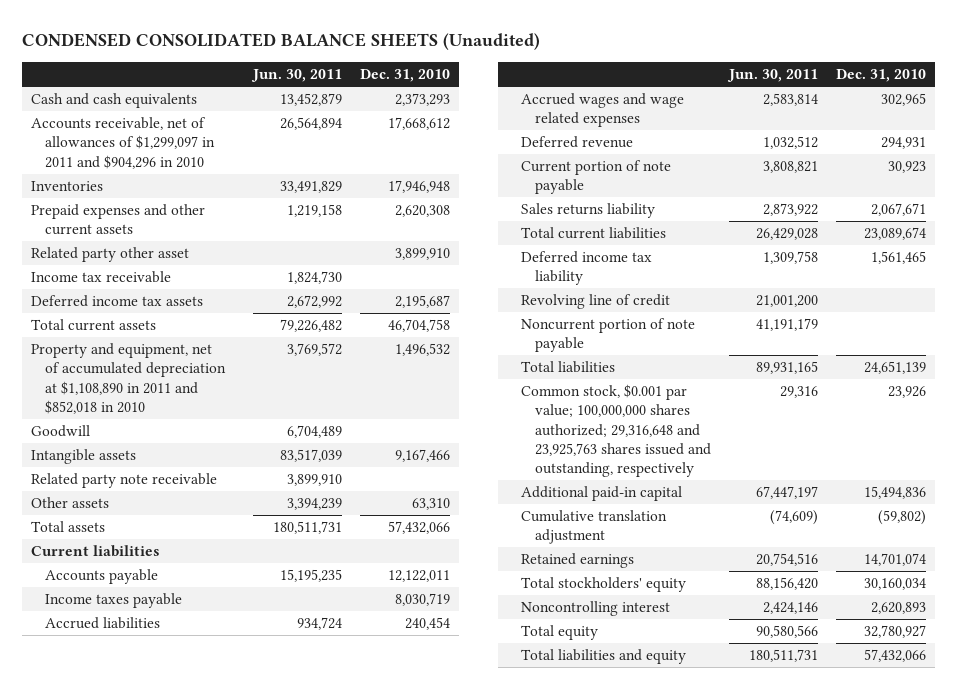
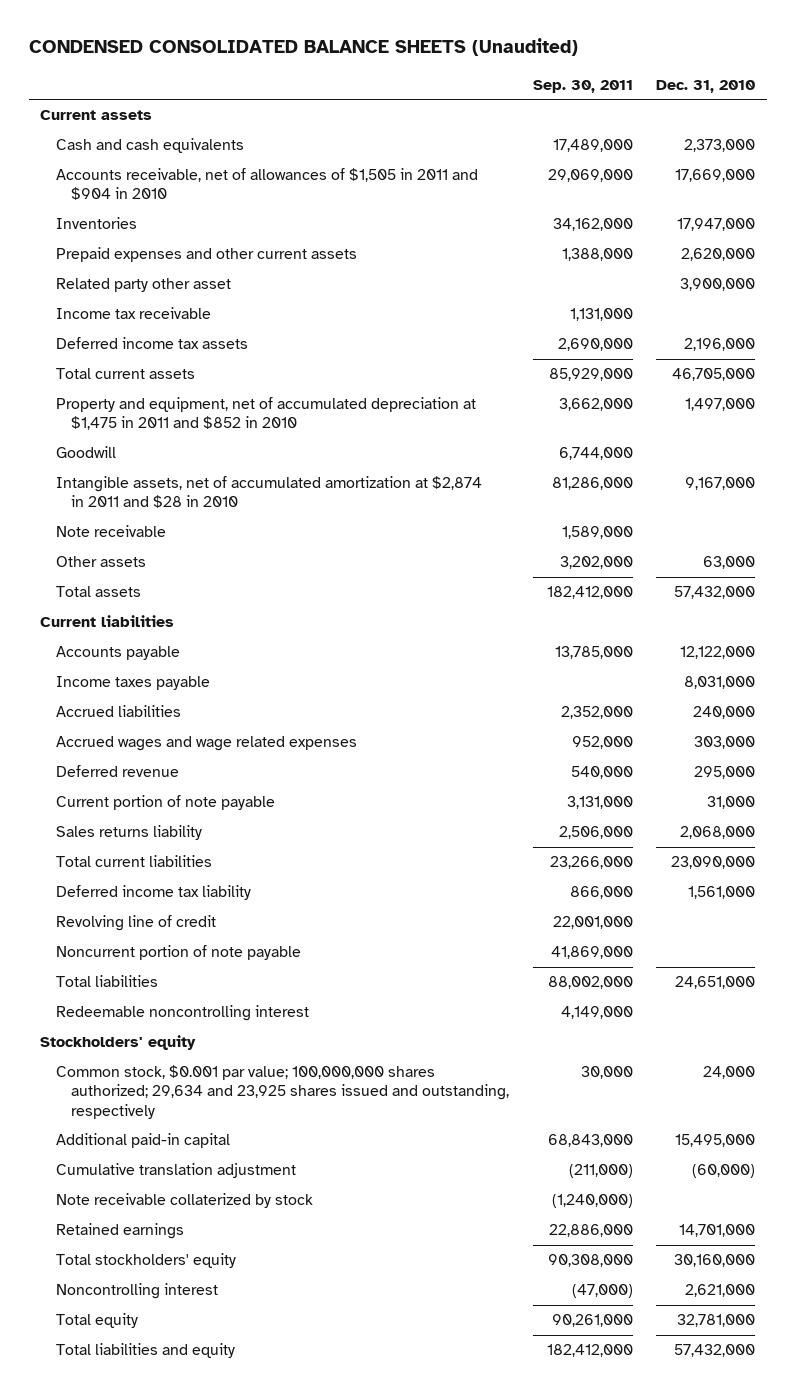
[250,69,342,83] Jun. 30, 2011 -> none
none -> [532,79,633,93] Sep. 30, 2011
none -> [40,110,153,121] Current assets
[394,93,450,107] 2,373,293 -> [683,139,755,153] 2,373,000
[31,117,215,169] Accounts receivable, net of allowances of $1,299,097 in 2011 and $904,296 in 2010 -> [55,168,478,201] Accounts receivable, net of allowances of $1,505 in 2011 and $904 in 2010
[387,117,450,131] 17,668,612 -> [674,169,755,183] 17,669,000
[387,180,450,194] 17,946,948 -> [676,218,755,232] 17,947,000
[394,205,450,218] 2,620,308 -> [680,248,755,262] 2,620,000
[394,248,450,261] 3,899,910 -> [679,278,755,292] 3,900,000
[394,295,450,309] 2,195,687 -> [683,338,755,352] 2,196,000
[387,319,450,333] 46,704,758 -> [671,368,755,382] 46,705,000
[31,343,226,415] Property and equipment, net of accumulated depreciation at $1,108,890 in 2011 and $852,018 in 2010 -> [55,397,476,431] Property and equipment, net of accumulated depreciation at $1,475 in 2011 and $852 in 2010
[394,343,450,357] 1,496,532 -> [684,398,755,412] 1,497,000
[31,449,137,465] Intangible assets -> none
none -> [55,476,482,509] Intangible assets, net of accumulated amortization at $2,874 in 2011 and $28 in 2010
[31,473,218,489] Related party note receivable -> [55,525,166,538] Note receivable
[411,498,450,511] 63,310 -> [702,556,755,570] 63,000
[387,521,450,535] 57,432,066 -> [673,586,755,600] 57,432,000
[387,570,450,583] 12,122,011 -> [679,646,755,660] 12,122,000
[394,593,450,607] 8,030,719 -> [683,676,755,690] 8,031,000
[404,617,450,631] 240,454 -> [692,706,755,720] 240,000
[880,93,926,107] 302,965 -> [693,736,755,750] 303,000
[880,137,926,150] 294,931 -> [693,766,755,780] 295,000
[887,161,926,174] 30,923 -> [706,796,755,810] 31,000
[870,203,926,217] 2,067,671 -> [679,826,755,840] 2,068,000
[863,227,926,241] 23,089,674 -> [670,856,755,870] 23,090,000
[870,251,926,265] 1,561,465 -> [687,886,755,900] 1,561,000
[863,361,926,375] 24,651,139 -> [674,976,755,990] 24,651,000
none -> [55,1005,309,1022] Redeemable noncontrolling interest
none -> [40,1035,197,1051] Stockholders' equity
[520,384,711,478] Common stock, $0.001 par value; 100,000,000 shares authorized; 29,316,648 and 23,925,763 shares issued and outstanding, respectively -> [55,1065,510,1119] Common stock, $0.001 par value; 100,000,000 shares authorized; 29,634 and 23,925 shares issued and outstanding, respectively
[887,386,926,399] 23,926 -> [702,1066,755,1080] 24,000
[863,486,926,500] 15,494,836 -> [674,1134,755,1148] 15,495,000
[877,510,926,526] (59,802) -> [691,1164,755,1179] (60,000)
none -> [55,1193,313,1209] Note receivable collaterized by stock
[863,553,926,567] 14,701,074 -> [678,1224,755,1238] 14,701,000
[863,578,926,591] 30,160,034 -> [673,1254,755,1268] 30,160,000
[870,602,926,615] 2,620,893 -> [684,1284,755,1298] 2,621,000
[863,625,926,639] 32,780,927 -> [676,1314,755,1328] 32,781,000
[863,649,926,663] 57,432,066 -> [673,1344,755,1358] 57,432,000

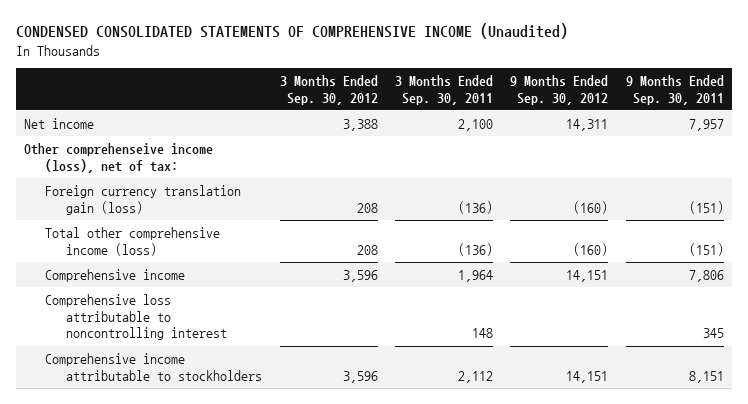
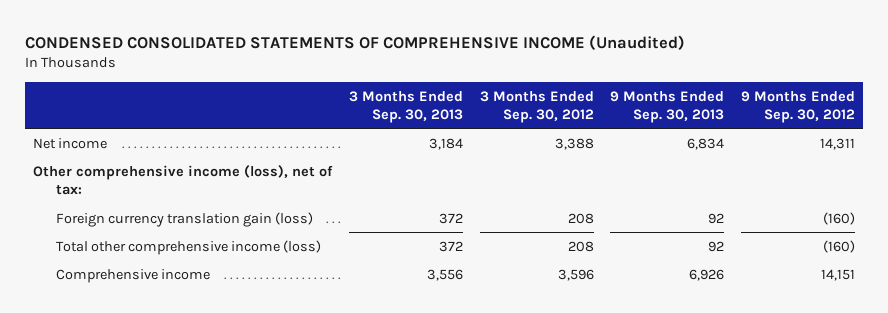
[394,74,493,105] 3 Months Ended Sep. 30, 2011 -> none
[625,74,724,105] 9 Months Ended Sep. 30, 2011 -> none
none -> [349,90,464,124] 3 Months Ended Sep. 30, 2013
none -> [610,90,725,124] 9 Months Ended Sep. 30, 2013
[24,142,214,173] Other comprehenseive income (loss), net of tax: -> [33,164,334,196] Other comprehensive income (loss), net of tax:
[45,293,228,341] Comprehensive loss attributable to noncontrolling interest -> none
[45,352,263,381] Comprehensive income attributable to stockholders -> none

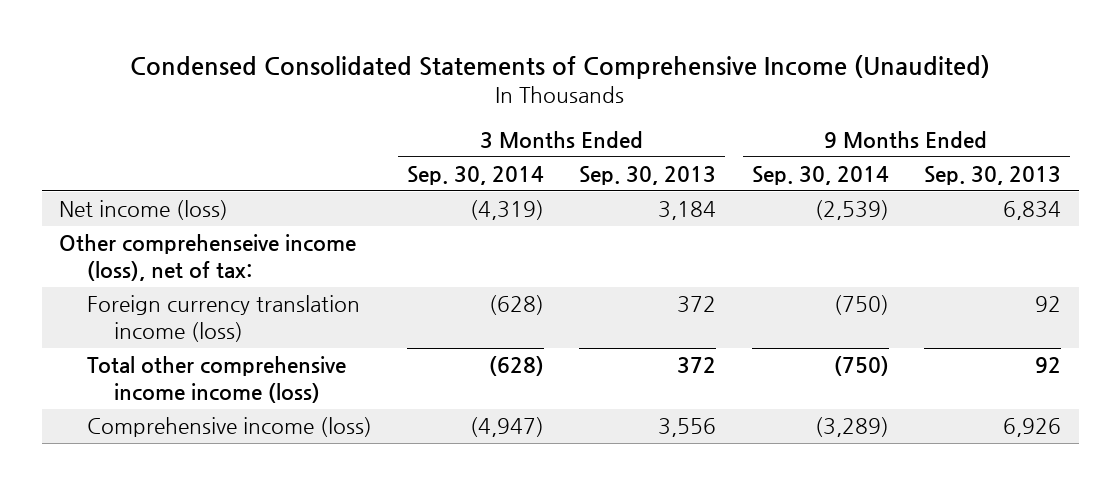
[25,34,686,50] CONDENSED CONSOLIDATED STATEMENTS OF COMPREHENSIVE INCOME (Unaudited) -> [130,54,991,79] Condensed Consolidated Statements of Comprehensive Income (Unaudited)
[479,90,594,124] 3 Months Ended Sep. 30, 2012 -> none
[740,90,855,124] 9 Months Ended Sep. 30, 2012 -> none
none -> [406,165,544,185] Sep. 30, 2014
none -> [751,165,889,185] Sep. 30, 2014
[33,137,108,149] Net income -> [59,200,229,221] Net income (loss)
[33,164,334,196] Other comprehensive income (loss), net of tax: -> [59,234,357,282] Other comprehenseive income (loss), net of tax:
[56,211,314,227] Foreign currency translation gain (loss) -> [86,295,360,343] Foreign currency translation income (loss)
[56,239,322,255] Total other comprehensive income (loss) -> [86,356,346,404] Total other comprehensive income income (loss)
[56,268,211,283] Comprehensive income -> [86,417,372,438] Comprehensive income (loss)

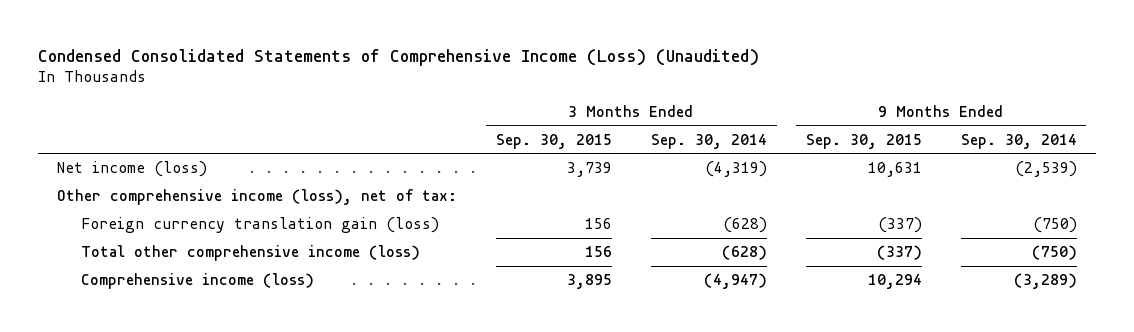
[130,54,991,79] Condensed Consolidated Statements of Comprehensive Income (Unaudited) -> [37,48,759,66] Condensed Consolidated Statements of Comprehensive Income (Loss) (Unaudited)
[579,165,717,185] Sep. 30, 2013 -> none
[923,165,1061,185] Sep. 30, 2013 -> none
none -> [495,133,612,149] Sep. 30, 2015
none -> [805,133,922,149] Sep. 30, 2015
[59,234,357,282] Other comprehenseive income (loss), net of tax: -> [57,189,458,206] Other comprehensive income (loss), net of tax:
[86,295,360,343] Foreign currency translation income (loss) -> [81,217,440,234] Foreign currency translation gain (loss)
[86,356,346,404] Total other comprehensive income income (loss) -> [81,245,421,262] Total other comprehensive income (loss)

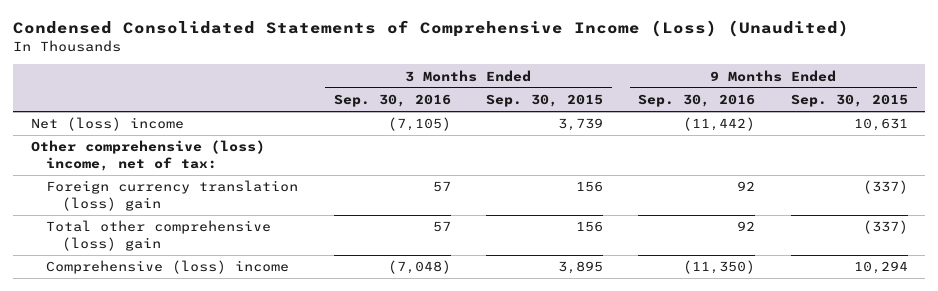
[650,133,767,149] Sep. 30, 2014 -> none
[960,133,1077,149] Sep. 30, 2014 -> none
none -> [333,94,451,108] Sep. 30, 2016
none -> [638,94,756,108] Sep. 30, 2016
[57,161,208,178] Net income (loss) -> [30,117,184,132] Net (loss) income
[57,189,458,206] Other comprehensive income (loss), net of tax: -> [30,140,265,172] Other comprehensive (loss) income, net of tax:
[81,217,440,234] Foreign currency translation gain (loss) -> [46,180,299,212] Foreign currency translation (loss) gain
[81,245,421,262] Total other comprehensive income (loss) -> [46,220,272,252] Total other comprehensive (loss) gain
[81,273,315,290] Comprehensive income (loss) -> [46,260,290,275] Comprehensive (loss) income

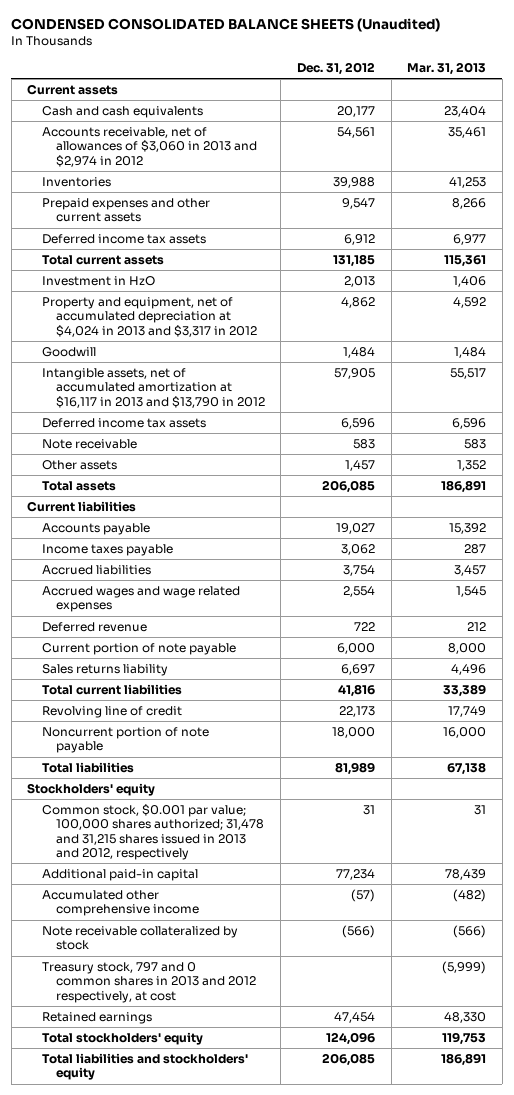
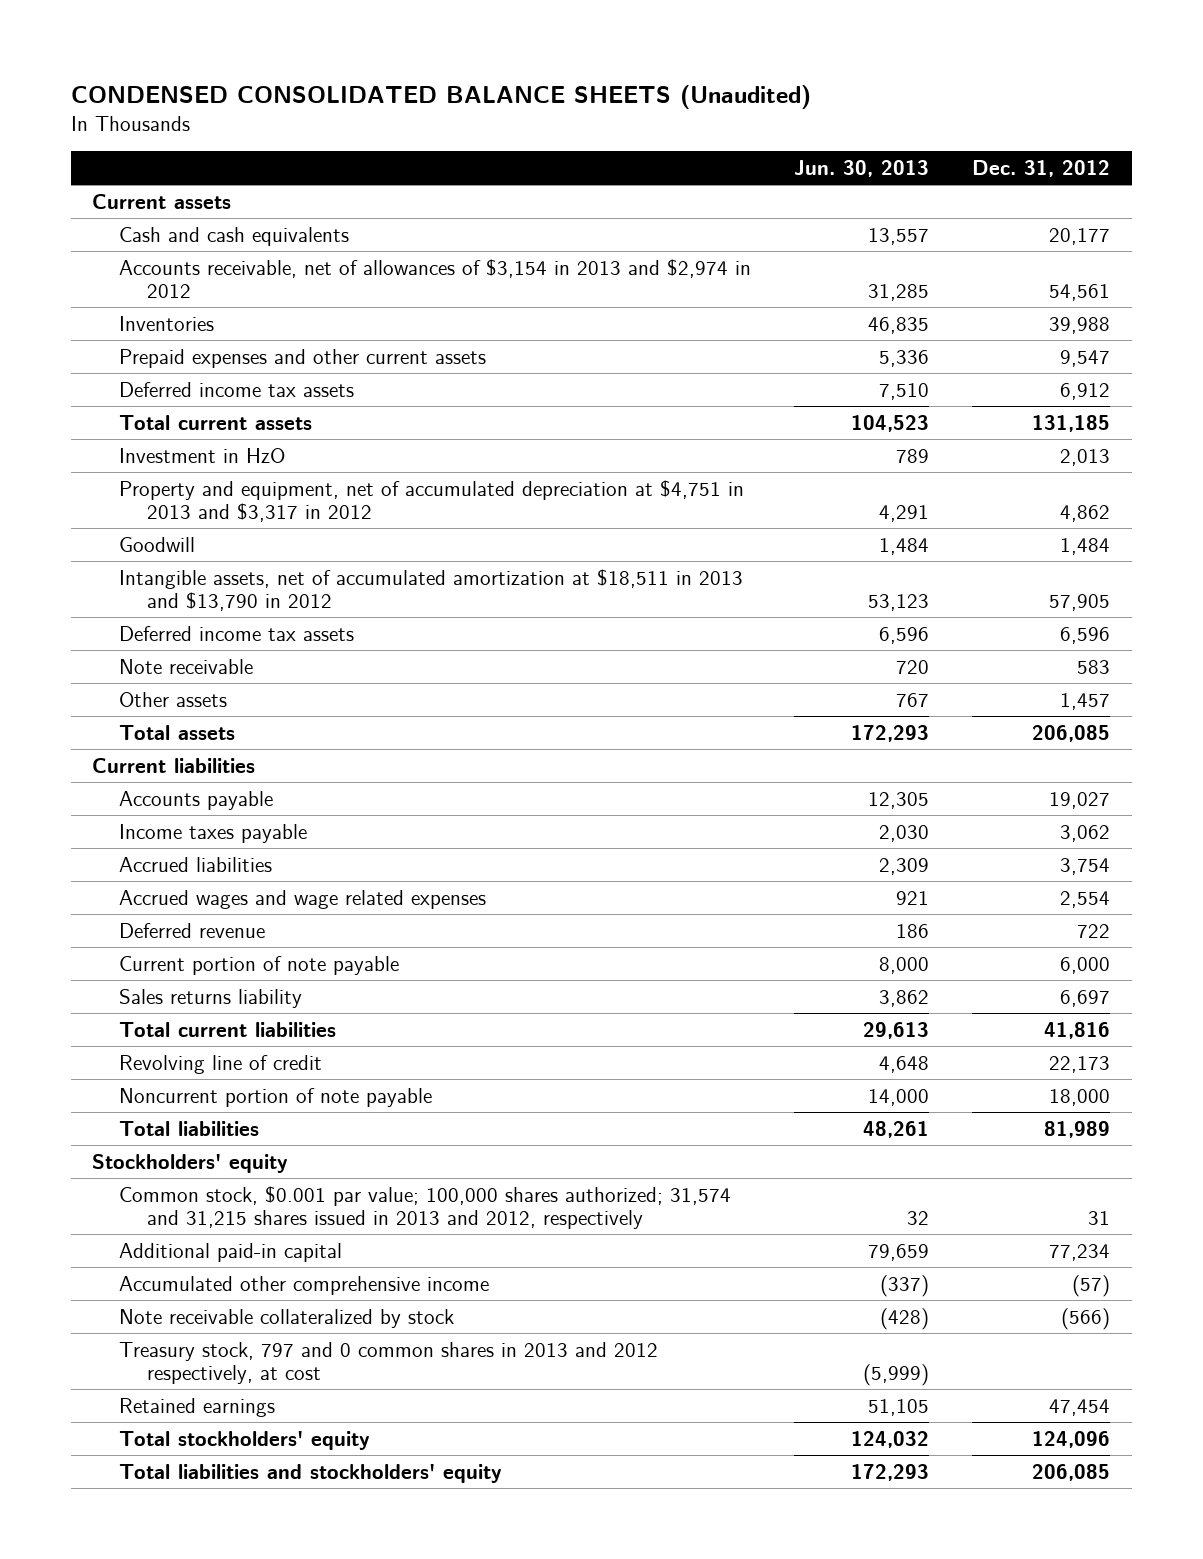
[407,62,487,76] Mar. 31, 2013 -> none
none -> [794,159,930,177] Jun. 30, 2013
[41,126,257,167] Accounts receivable, net of allowances of $3,060 in 2013 and $2,974 in 2012 -> [119,258,752,299] Accounts receivable, net of allowances of $3,154 in 2013 and $2,974 in 2012
[41,296,257,337] Property and equipment, net of accumulated depreciation at $4,024 in 2013 and $3,317 in 2012 -> [119,479,745,523] Property and equipment, net of accumulated depreciation at $4,751 in 2013 and $3,317 in 2012
[41,367,265,408] Intangible assets, net of accumulated amortization at $16,117 in 2013 and $13,790 in 2012 -> [119,568,744,612] Intangible assets, net of accumulated amortization at $18,511 in 2013 and $13,790 in 2012
[41,803,264,861] Common stock, $0.001 par value; 100,000 shares authorized; 31,478 and 31,215 shares issued in 2013 and 2012, respectively -> [119,1185,732,1230] Common stock, $0.001 par value; 100,000 shares authorized; 31,574 and 31,215 shares issued in 2013 and 2012, respectively

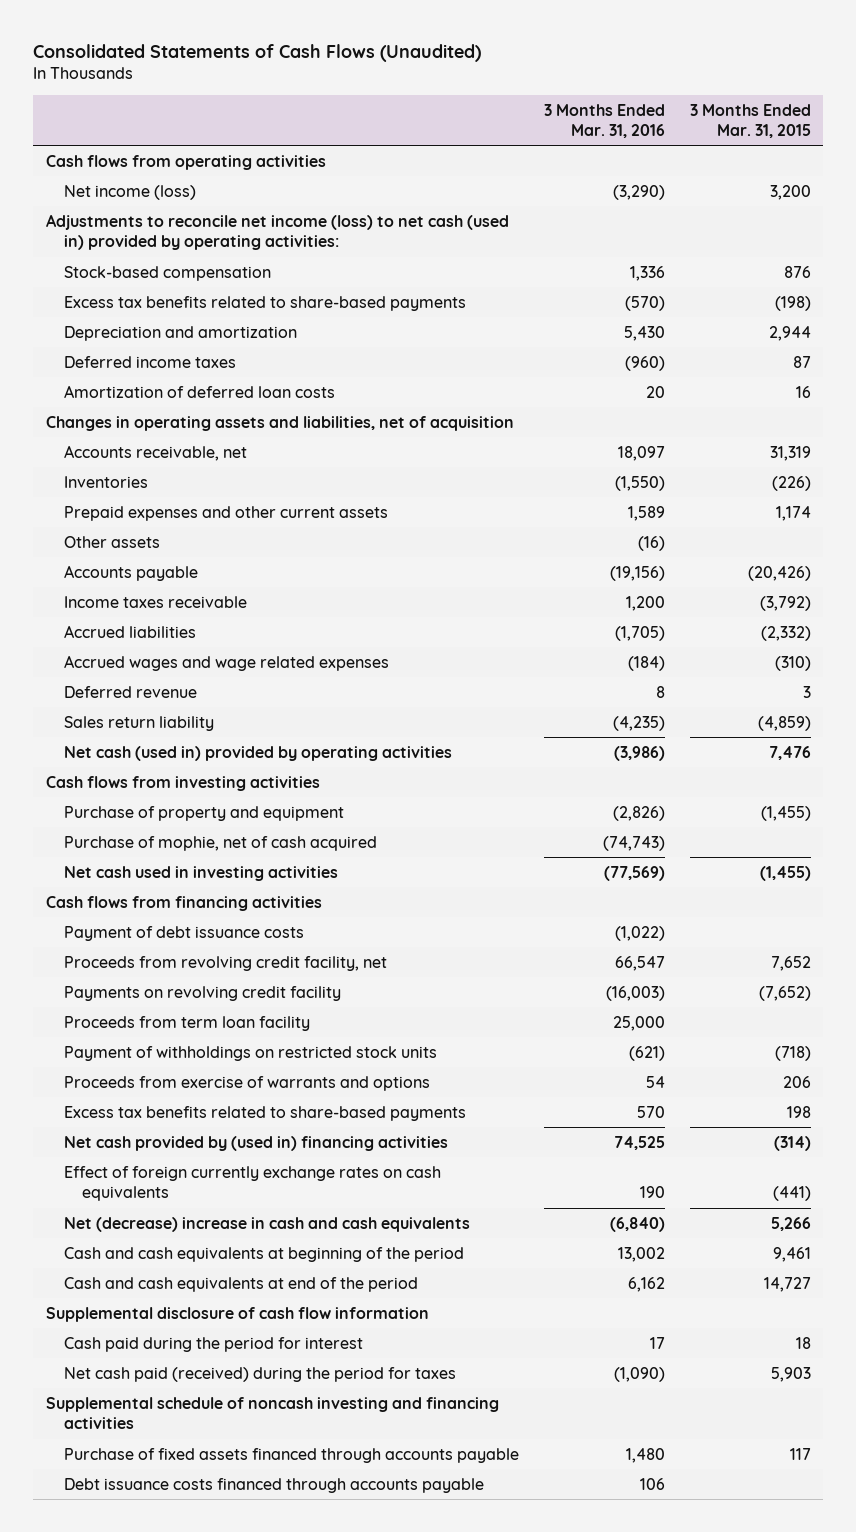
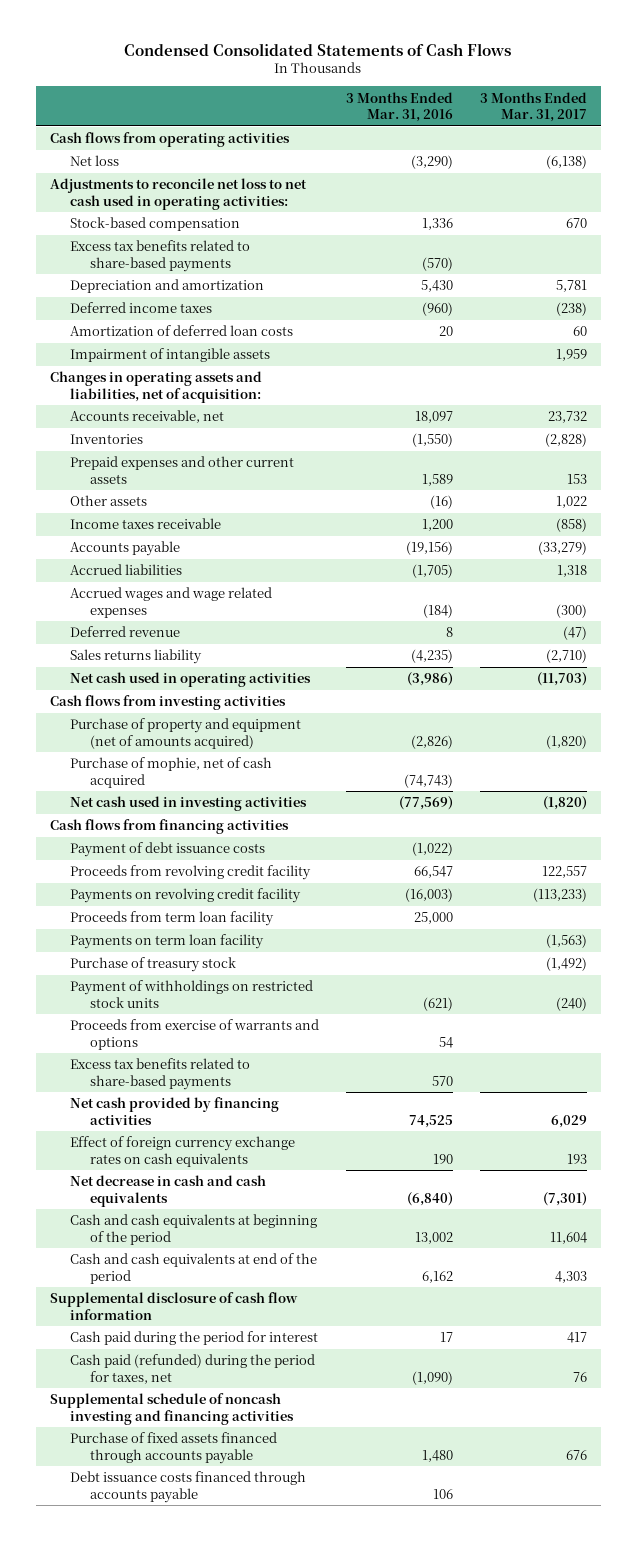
[33,43,482,62] Consolidated Statements of Cash Flows (Unaudited) -> [124,42,512,56] Condensed Consolidated Statements of Cash Flows
[689,103,811,138] 3 Months Ended Mar. 31, 2015 -> none
none -> [480,91,588,122] 3 Months Ended Mar. 31, 2017
[63,184,196,200] Net income (loss) -> [69,155,119,167] Net loss
[45,213,509,250] Adjustments to reconcile net income (loss) to net cash (used in) provided by operating activities: -> [49,178,307,210] Adjustments to reconcile net loss to net cash used in operating activities:
none -> [69,348,270,363] Impairment of intangible assets
[45,415,514,431] Changes in operating assets and liabilities, net of acquisition -> [49,371,262,403] Changes in operating assets and liabilities, net of acquisition:
[63,564,198,581] Accounts payable -> [69,541,180,557] Accounts payable
[63,715,214,731] Sales return liability -> [69,649,202,665] Sales returns liability
[63,745,452,761] Net cash (used in) provided by operating activities -> [69,672,311,688] Net cash used in operating activities
[63,805,344,821] Purchase of property and equipment -> [69,718,301,749] Purchase of property and equipment (net of amounts acquired)
[63,955,387,971] Proceeds from revolving credit facility, net -> [69,865,311,881] Proceeds from revolving credit facility
none -> [69,934,264,950] Payments on term loan facility
none -> [69,957,236,973] Purchase of treasury stock
[63,1135,448,1151] Net cash provided by (used in) financing activities -> [69,1097,279,1125] Net cash provided by financing activities
[63,1165,441,1201] Effect of foreign currently exchange rates on cash equivalents -> [69,1136,295,1167] Effect of foreign currency exchange rates on cash equivalents
[63,1216,470,1232] Net (decrease) increase in cash and cash equivalents -> [69,1175,266,1207] Net decrease in cash and cash equivalents
[63,1366,456,1382] Net cash paid (received) during the period for taxes -> [69,1354,315,1384] Cash paid (refunded) during the period for taxes, net

